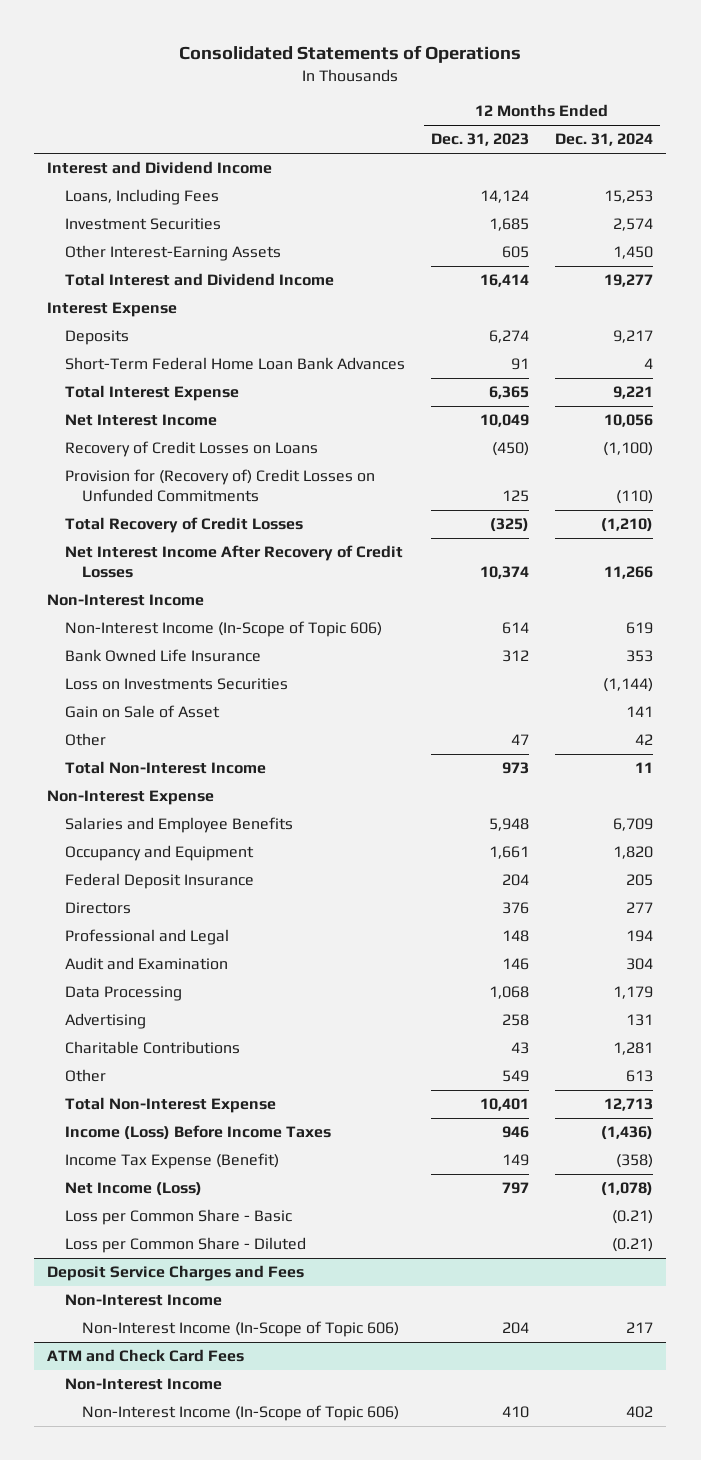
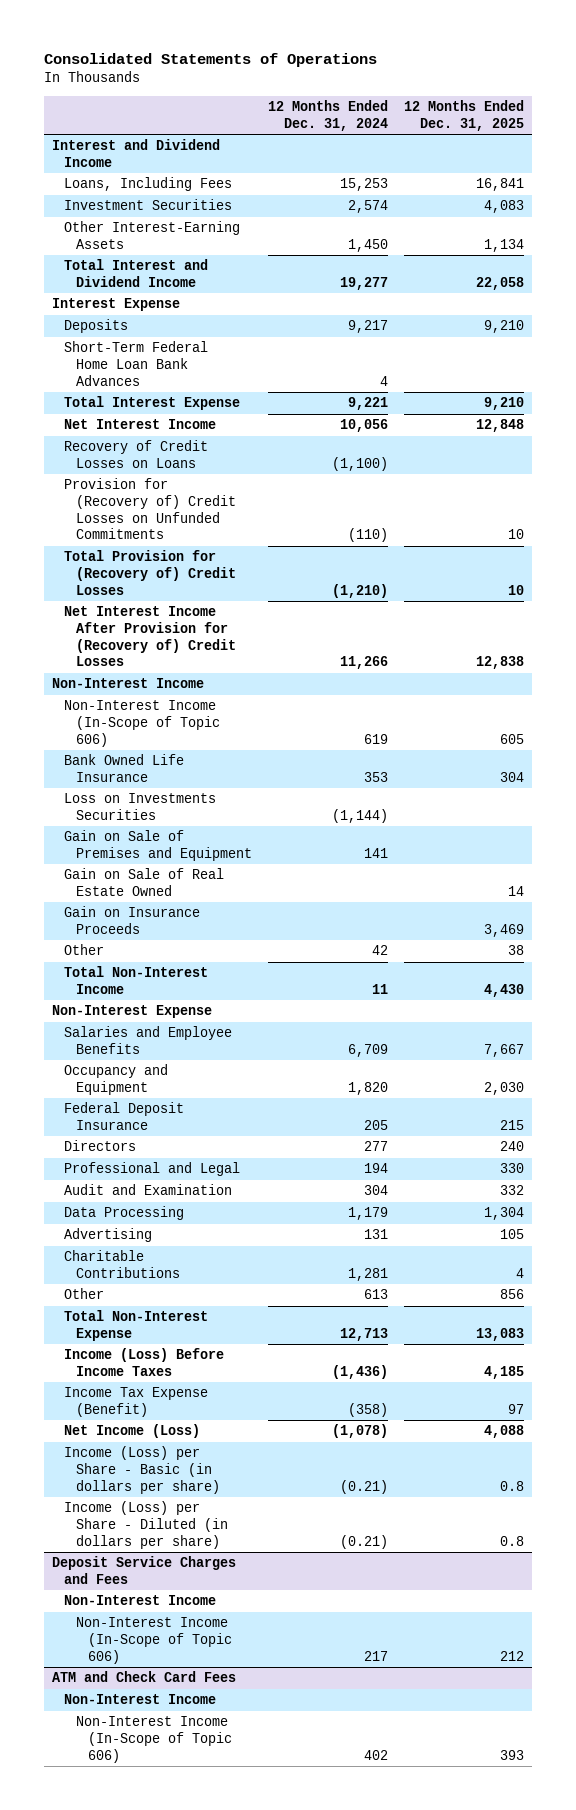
[430,133,529,147] Dec. 31, 2023 -> none
none -> [404,99,525,131] 12 Months Ended Dec. 31, 2025
[64,517,303,534] Total Recovery of Credit Losses -> [64,550,237,595] Total Provision for (Recovery of) Credit Losses
[64,545,403,578] Net Interest Income After Recovery of Credit Losses -> [64,606,237,667] Net Interest Income After Provision for (Recovery of) Credit Losses
[64,705,220,719] Gain on Sale of Asset -> [64,830,253,861] Gain on Sale of Premises and Equipment
none -> [64,868,225,896] Gain on Sale of Real Estate Owned
none -> [64,906,201,934] Gain on Insurance Proceeds
[64,1209,292,1226] Loss per Common Share - Basic -> [64,1446,221,1494] Income (Loss) per Share - Basic (in dollars per share)
[64,1237,306,1254] Loss per Common Share - Diluted -> [64,1501,229,1549] Income (Loss) per Share - Diluted (in dollars per share)

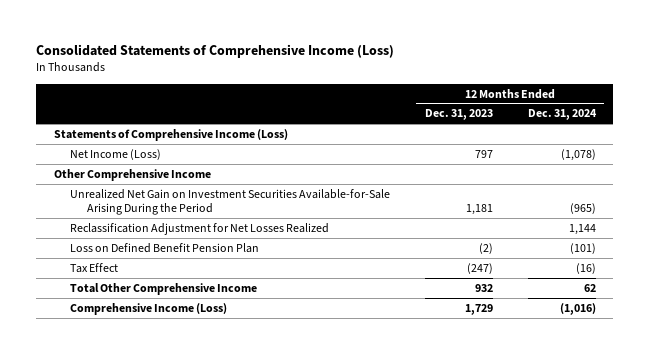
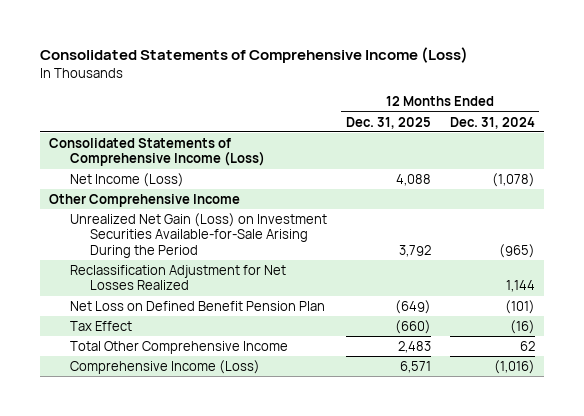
[424,109,493,121] Dec. 31, 2023 -> none
none -> [345,116,431,129] Dec. 31, 2025
[53,128,288,141] Statements of Comprehensive Income (Loss) -> [49,137,265,167] Consolidated Statements of Comprehensive Income (Loss)
[70,188,391,216] Unrealized Net Gain on Investment Securities Available-for-Sale Arising During the Period -> [69,212,327,259] Unrealized Net Gain (Loss) on Investment Securities Available-for-Sale Arising During the Period
[70,242,260,253] Loss on Defined Benefit Pension Plan -> [69,300,325,311] Net Loss on Defined Benefit Pension Plan

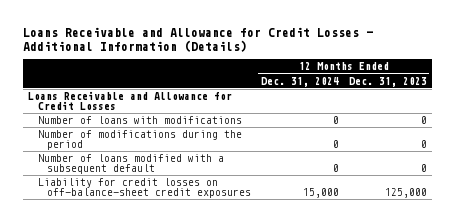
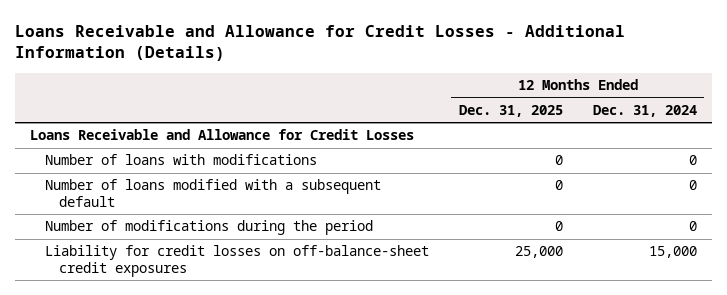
[348,76,427,87] Dec. 31, 2023 -> none
none -> [458,104,563,117] Dec. 31, 2025
[37,130,242,151] Number of modifications during the period -> [44,220,373,236] Number of modifications during the period

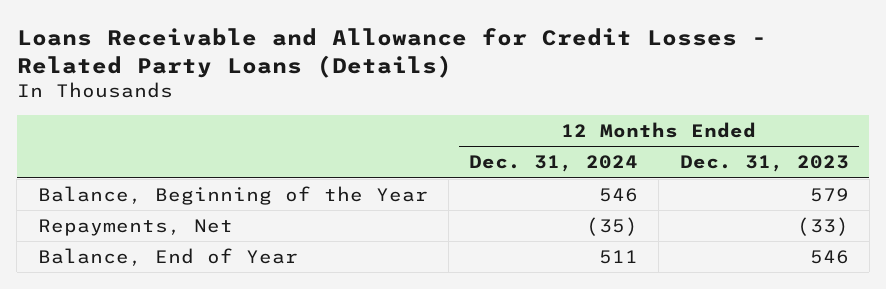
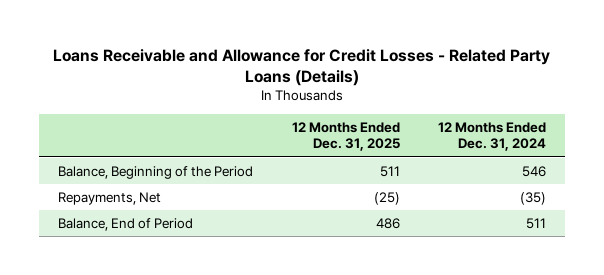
[679,155,849,173] Dec. 31, 2023 -> none
none -> [291,122,400,152] 12 Months Ended Dec. 31, 2025
[37,185,428,205] Balance, Beginning of the Year -> [58,166,254,180] Balance, Beginning of the Period
[37,247,298,266] Balance, End of Year -> [58,218,194,232] Balance, End of Period

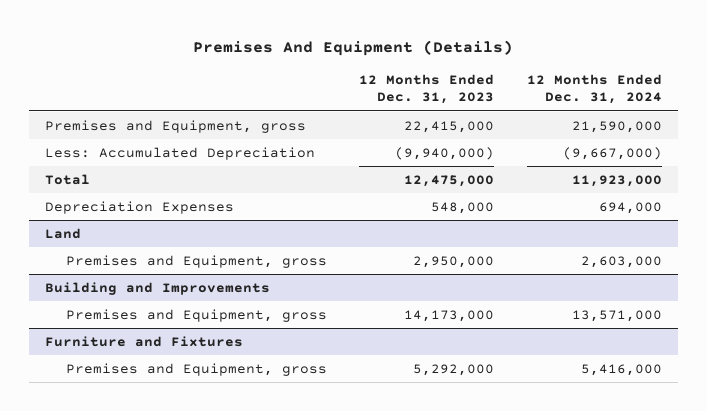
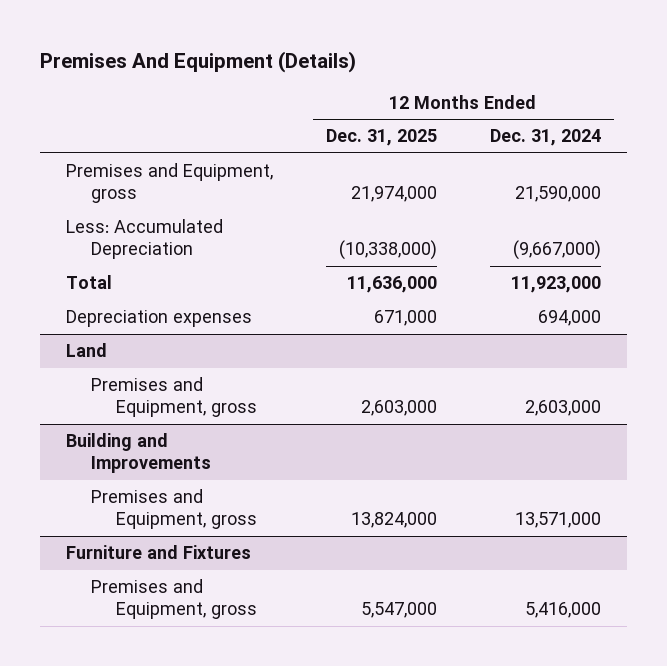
[359,73,495,105] 12 Months Ended Dec. 31, 2023 -> none
none -> [325,129,437,147] Dec. 31, 2025
[45,200,235,214] Depreciation Expenses -> [66,310,253,328] Depreciation expenses

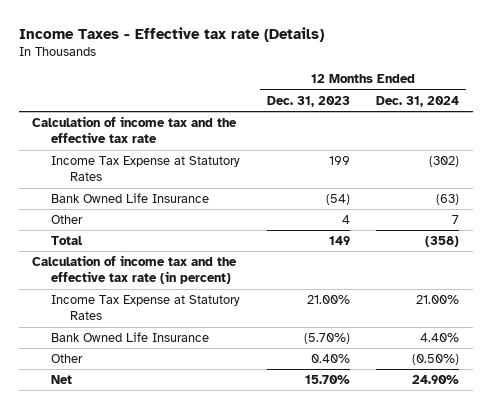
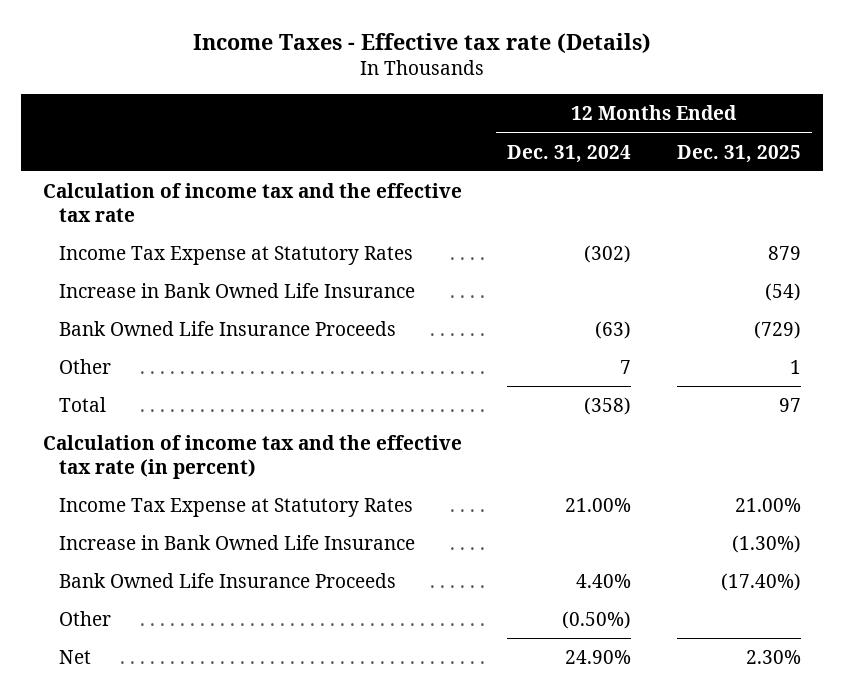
[266,95,350,107] Dec. 31, 2023 -> none
none -> [676,144,801,163] Dec. 31, 2025
none -> [59,282,416,298] Increase in Bank Owned Life Insurance
[51,192,210,203] Bank Owned Life Insurance -> [59,320,397,336] Bank Owned Life Insurance Proceeds
none -> [59,534,416,550] Increase in Bank Owned Life Insurance
[51,331,210,342] Bank Owned Life Insurance -> [59,572,397,588] Bank Owned Life Insurance Proceeds

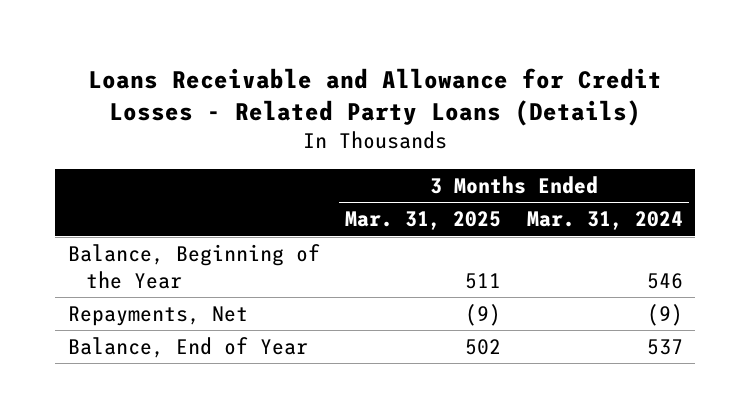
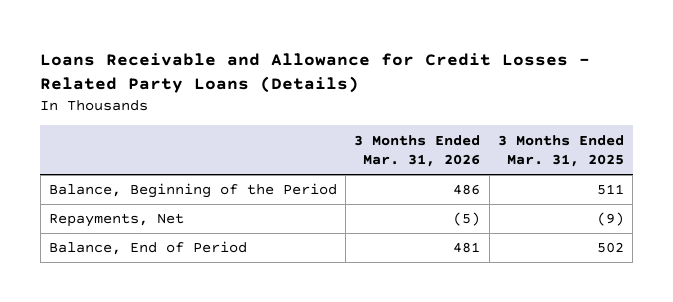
[526,211,683,231] Mar. 31, 2024 -> none
none -> [354,134,481,168] 3 Months Ended Mar. 31, 2026
[67,243,320,289] Balance, Beginning of the Year -> [49,183,338,199] Balance, Beginning of the Period
[67,336,308,358] Balance, End of Year -> [49,241,248,256] Balance, End of Period

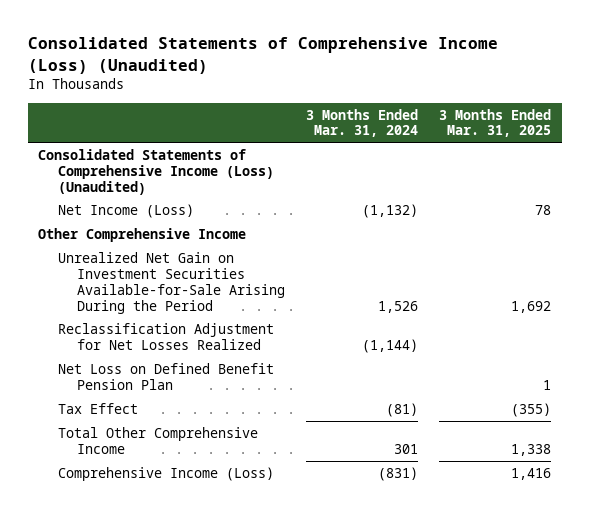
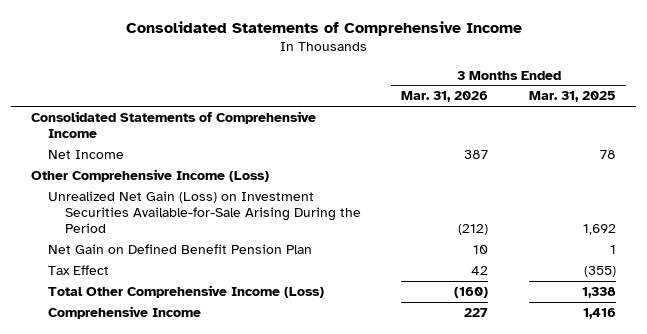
[27,37,498,74] Consolidated Statements of Comprehensive Income (Loss) (Unaudited) -> [125,20,522,36] Consolidated Statements of Comprehensive Income
[306,108,419,138] 3 Months Ended Mar. 31, 2024 -> none
none -> [401,91,489,103] Mar. 31, 2026
[57,322,274,350] Reclassification Adjustment for Net Losses Realized -> none
[38,148,274,195] Consolidated Statements of Comprehensive Income (Loss) (Unaudited) -> [31,111,317,139] Consolidated Statements of Comprehensive Income
[57,203,194,218] Net Income (Loss) -> [48,150,125,160] Net Income
[38,227,247,242] Other Comprehensive Income -> [31,169,270,183] Other Comprehensive Income (Loss)
[57,251,285,314] Unrealized Net Gain on Investment Securities Available-for-Sale Arising During the Period -> [48,191,362,234] Unrealized Net Gain (Loss) on Investment Securities Available-for-Sale Arising During the Period
[57,362,274,390] Net Loss on Defined Benefit Pension Plan -> [48,244,313,255] Net Gain on Defined Benefit Pension Plan
[57,426,258,454] Total Other Comprehensive Income -> [48,285,325,299] Total Other Comprehensive Income (Loss)
[57,466,274,481] Comprehensive Income (Loss) -> [48,306,202,320] Comprehensive Income

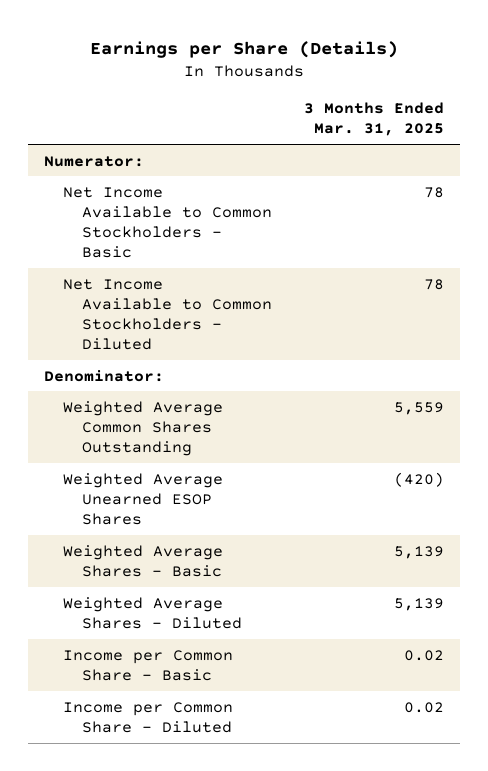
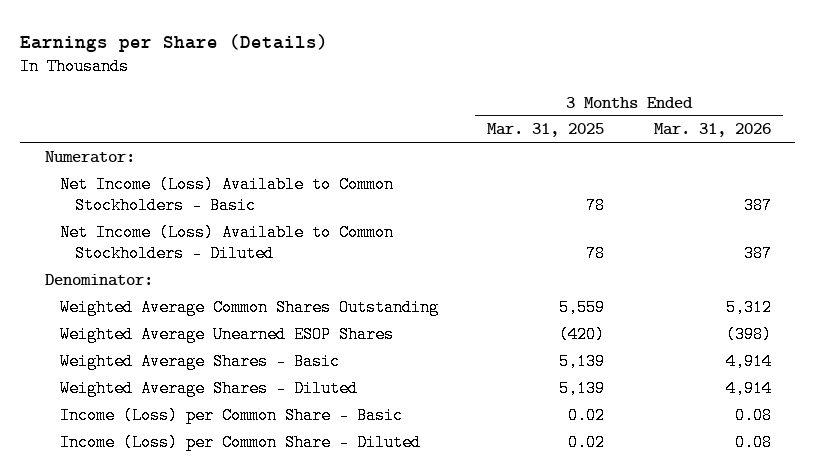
none -> [653,123,771,138] Mar. 31, 2026
[63,186,273,259] Net Income Available to Common Stockholders - Basic -> [60,175,395,215] Net Income (Loss) Available to Common Stockholders - Basic
[63,278,273,351] Net Income Available to Common Stockholders - Diluted -> [60,223,395,263] Net Income (Loss) Available to Common Stockholders - Diluted
[63,649,234,681] Income per Common Share - Basic -> [60,406,404,424] Income (Loss) per Common Share - Basic
[63,701,234,733] Income per Common Share - Diluted -> [60,433,422,451] Income (Loss) per Common Share - Diluted

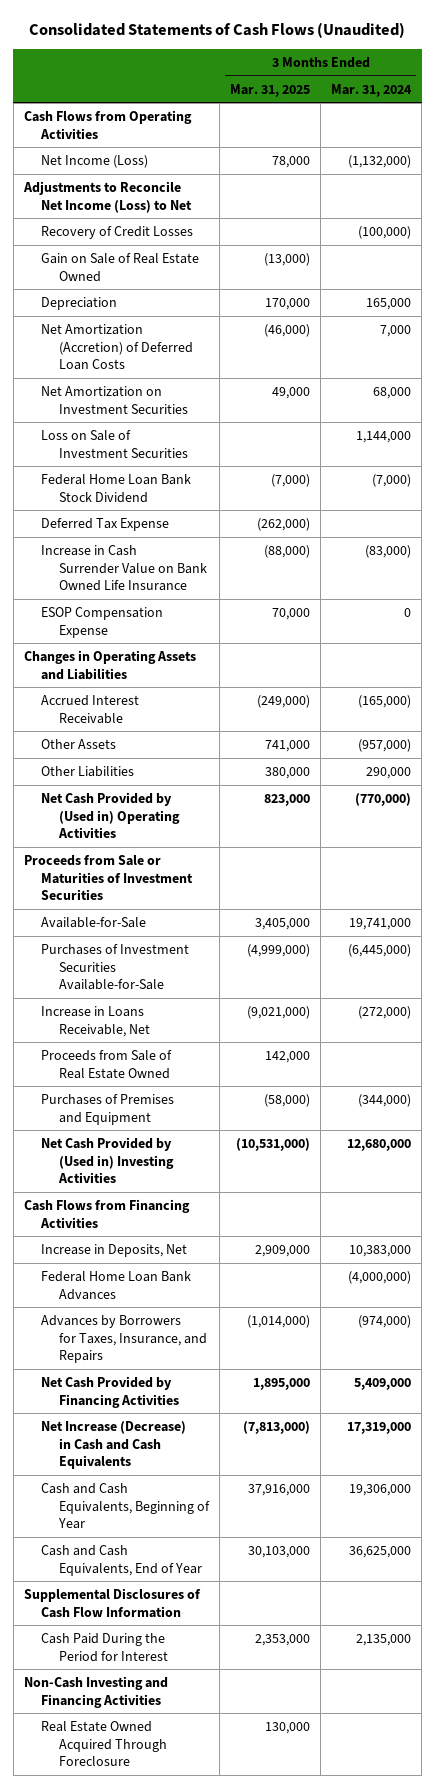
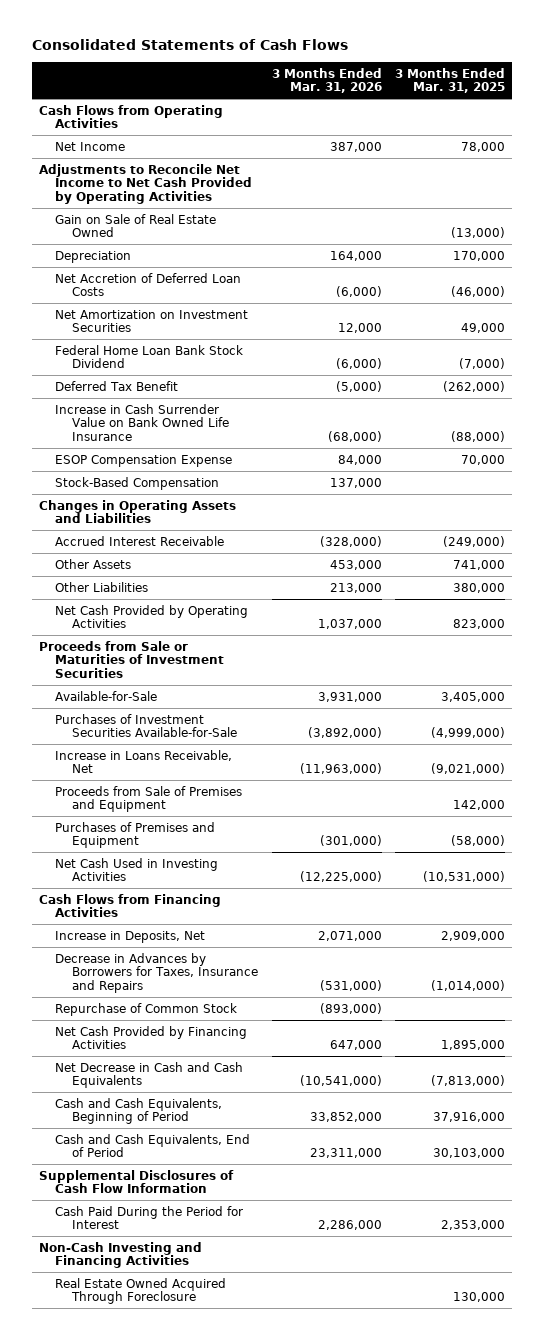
[29,22,406,39] Consolidated Statements of Cash Flows (Unaudited) -> [32,39,349,51] Consolidated Statements of Cash Flows
[331,83,413,97] Mar. 31, 2024 -> none
none -> [271,67,382,94] 3 Months Ended Mar. 31, 2026
[41,225,194,239] Recovery of Credit Losses -> none
[41,154,149,168] Net Income (Loss) -> [55,141,126,151] Net Income
[22,180,193,213] Adjustments to Reconcile Net Income (Loss) to Net -> [38,163,253,204] Adjustments to Reconcile Net Income to Net Cash Provided by Operating Activities
[41,323,194,371] Net Amortization (Accretion) of Deferred Loan Costs -> [55,272,242,297] Net Accretion of Deferred Loan Costs
[41,429,189,458] Loss on Sale of Investment Securities -> none
[41,517,170,531] Deferred Tax Expense -> [55,380,179,391] Deferred Tax Benefit
none -> [55,476,220,490] Stock-Based Compensation
[41,791,181,839] Net Cash Provided by (Used in) Operating Activities -> [55,604,249,629] Net Cash Provided by Operating Activities
[41,1049,173,1079] Proceeds from Sale of Real Estate Owned -> [55,785,243,813] Proceeds from Sale of Premises and Equipment
[41,1136,175,1184] Net Cash Provided by (Used in) Investing Activities -> [55,857,219,882] Net Cash Used in Investing Activities
[41,1270,192,1300] Federal Home Loan Bank Advances -> none
[41,1314,208,1364] Advances by Borrowers for Taxes, Insurance, and Repairs -> [55,952,259,993] Decrease in Advances by Borrowers for Taxes, Insurance and Repairs
none -> [55,1002,238,1016] Repurchase of Common Stock
[41,1420,187,1470] Net Increase (Decrease) in Cash and Cash Equivalents -> [55,1061,244,1089] Net Decrease in Cash and Cash Equivalents
[41,1482,211,1530] Cash and Cash Equivalents, Beginning of Year -> [55,1097,223,1125] Cash and Cash Equivalents, Beginning of Period
[41,1544,203,1576] Cash and Cash Equivalents, End of Year -> [55,1133,251,1158] Cash and Cash Equivalents, End of Period

